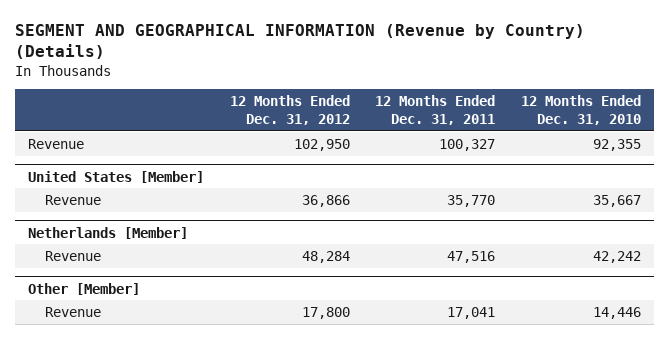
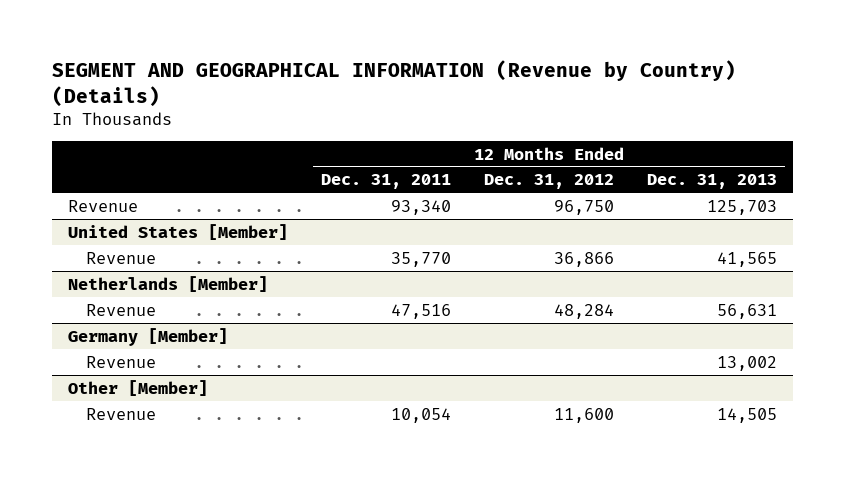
[520,95,641,125] 12 Months Ended Dec. 31, 2010 -> none
none -> [646,174,777,190] Dec. 31, 2013
[293,138,350,151] 102,950 -> [553,199,614,215] 96,750
[439,138,496,151] 100,327 -> [390,199,451,215] 93,340
none -> [68,327,229,346] Germany [Member]
none -> [85,355,156,368] Revenue
[301,306,350,319] 17,800 -> [553,407,614,423] 11,600
[447,306,496,319] 17,041 -> [390,407,451,423] 10,054

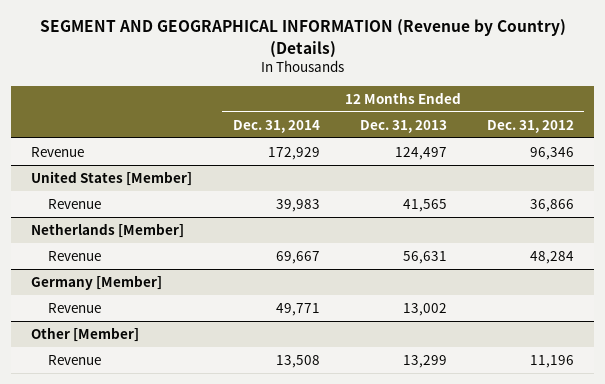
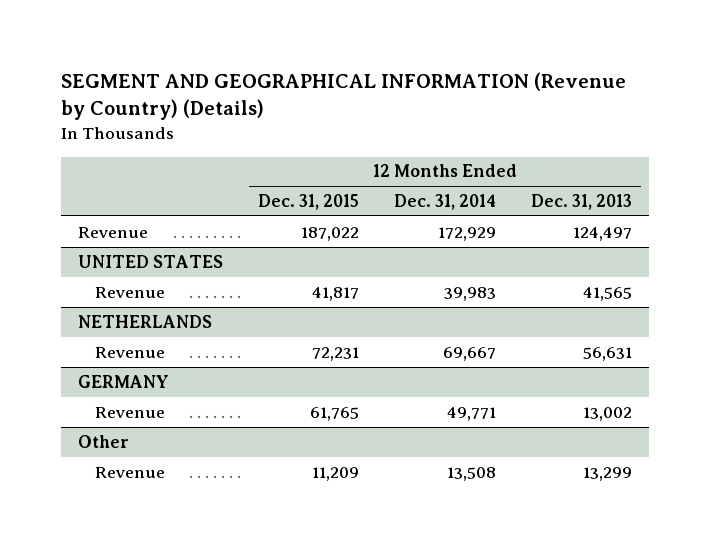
[486,119,574,133] Dec. 31, 2012 -> none
none -> [258,193,360,210] Dec. 31, 2015
[31,170,193,186] United States [Member] -> [78,254,224,268] UNITED STATES
[31,222,185,238] Netherlands [Member] -> [78,314,213,328] NETHERLANDS
[31,274,163,290] Germany [Member] -> [78,374,170,388] GERMANY
[31,326,140,342] Other [Member] -> [78,434,130,448] Other

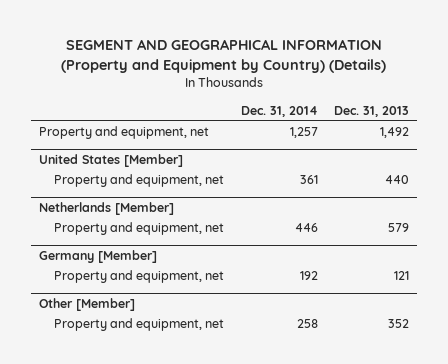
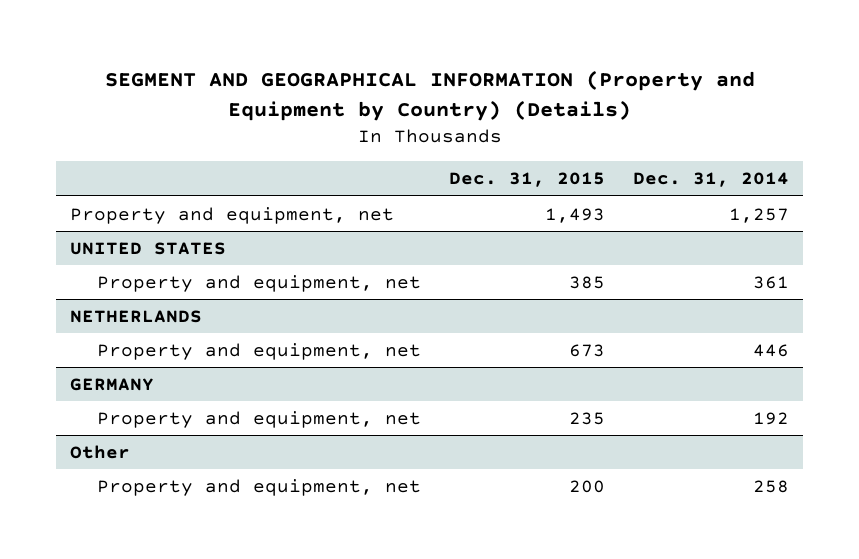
[333,105,409,117] Dec. 31, 2013 -> none
none -> [449,172,606,188] Dec. 31, 2015
[38,153,183,167] United States [Member] -> [70,241,227,255] UNITED STATES
[38,201,174,215] Netherlands [Member] -> [70,309,203,323] NETHERLANDS
[38,249,157,263] Germany [Member] -> [70,377,155,391] GERMANY
[38,297,135,311] Other [Member] -> [70,444,131,459] Other

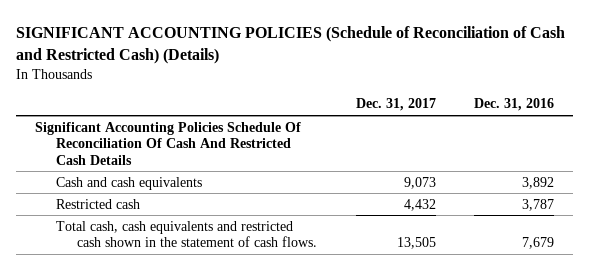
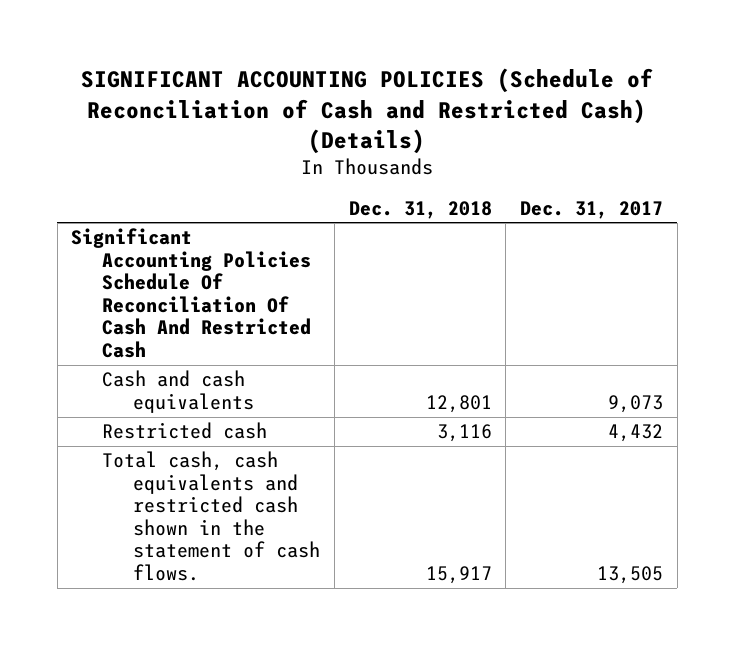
[473,98,554,112] Dec. 31, 2016 -> none
none -> [348,200,492,219] Dec. 31, 2018
[35,121,302,165] Significant Accounting Policies Schedule Of Reconciliation Of Cash And Restricted Cash Details -> [71,228,312,358] Significant Accounting Policies Schedule Of Reconciliation Of Cash And Restricted Cash

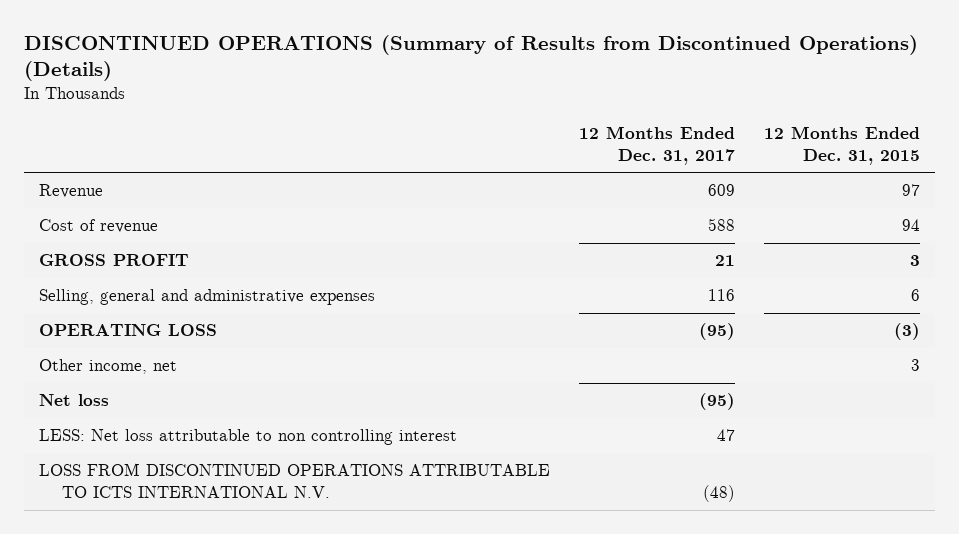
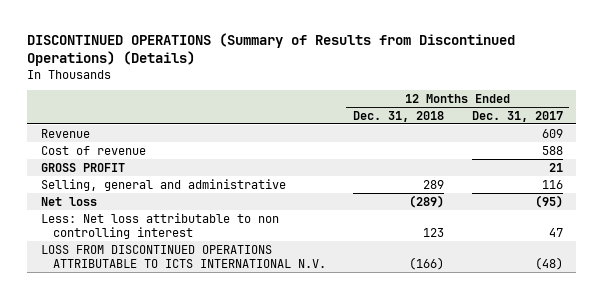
[764,125,921,165] 12 Months Ended Dec. 31, 2015 -> none
none -> [353,110,445,122] Dec. 31, 2018
[38,324,217,337] OPERATING LOSS -> none
[38,359,177,375] Other income, net -> none
[38,289,375,306] Selling, general and administrative expenses -> [40,178,286,191] Selling, general and administrative
[38,429,457,446] LESS: Net loss attributable to non controlling interest -> [40,212,279,239] Less: Net loss attributable to non controlling interest

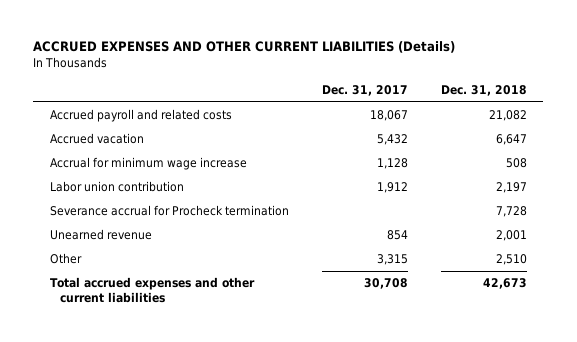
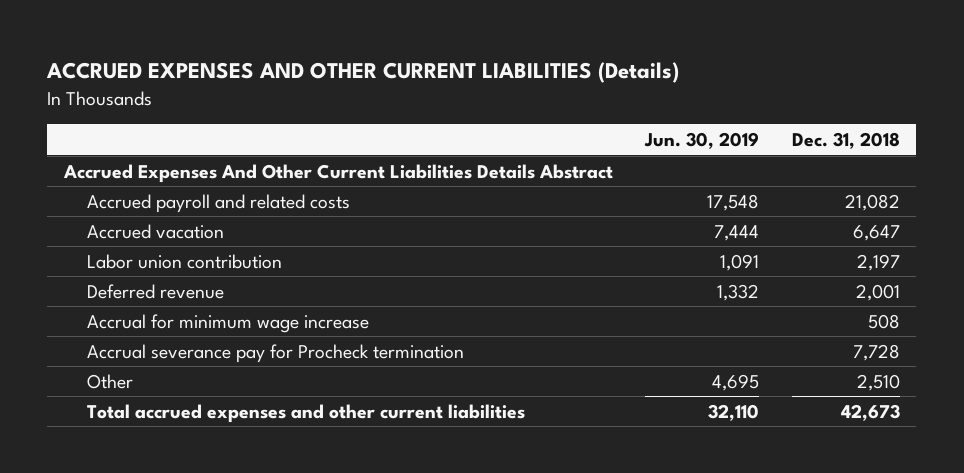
[321,85,408,97] Dec. 31, 2017 -> none
none -> [644,131,760,149] Jun. 30, 2019
none -> [62,163,613,183] Accrued Expenses And Other Current Liabilities Details Abstract
[49,229,152,241] Unearned revenue -> none
none -> [87,283,225,299] Deferred revenue
[49,157,247,171] Accrual for minimum wage increase -> [87,313,370,333] Accrual for minimum wage increase
[49,205,289,217] Severance accrual for Procheck termination -> [87,343,465,363] Accrual severance pay for Procheck termination

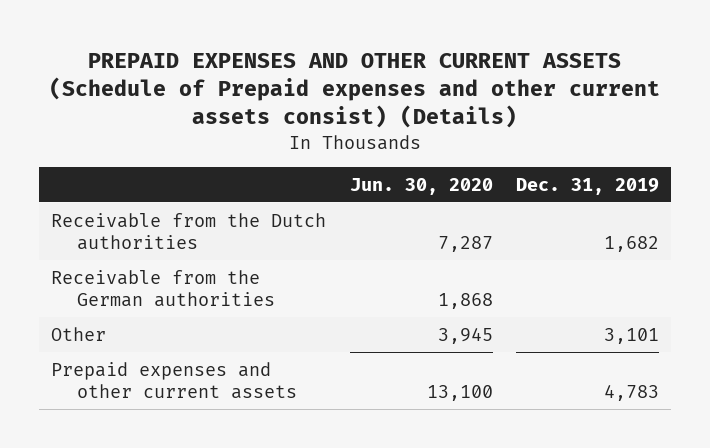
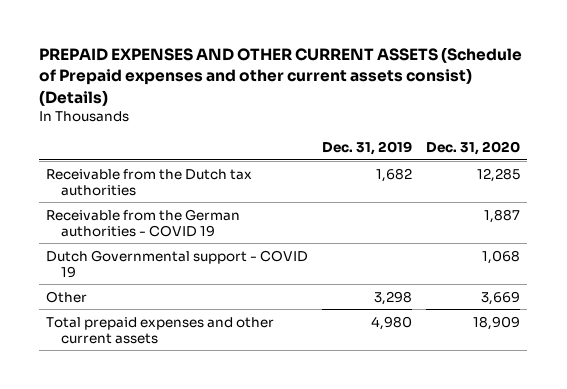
[349,177,493,195] Jun. 30, 2020 -> none
none -> [426,141,521,156] Dec. 31, 2020
[51,212,327,250] Receivable from the Dutch authorities -> [46,168,253,196] Receivable from the Dutch tax authorities
[51,269,276,307] Receivable from the German authorities -> [46,208,241,237] Receivable from the German authorities - COVID 19
none -> [46,249,309,278] Dutch Governmental support - COVID 19
[604,327,660,344] 3,101 -> [374,290,413,305] 3,298
[51,361,298,399] Prepaid expenses and other current assets -> [46,316,275,344] Total prepaid expenses and other current assets
[604,384,660,401] 4,783 -> [371,315,413,330] 4,980

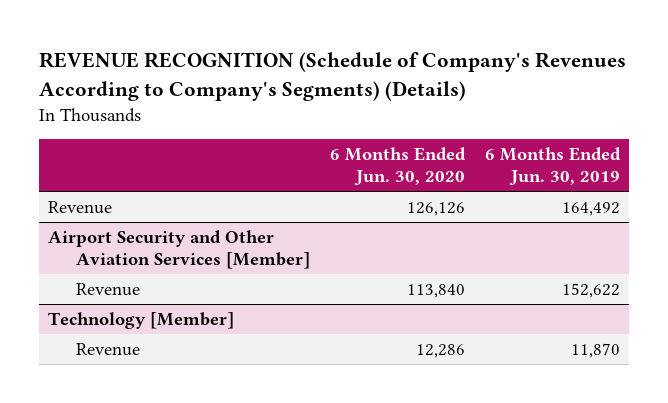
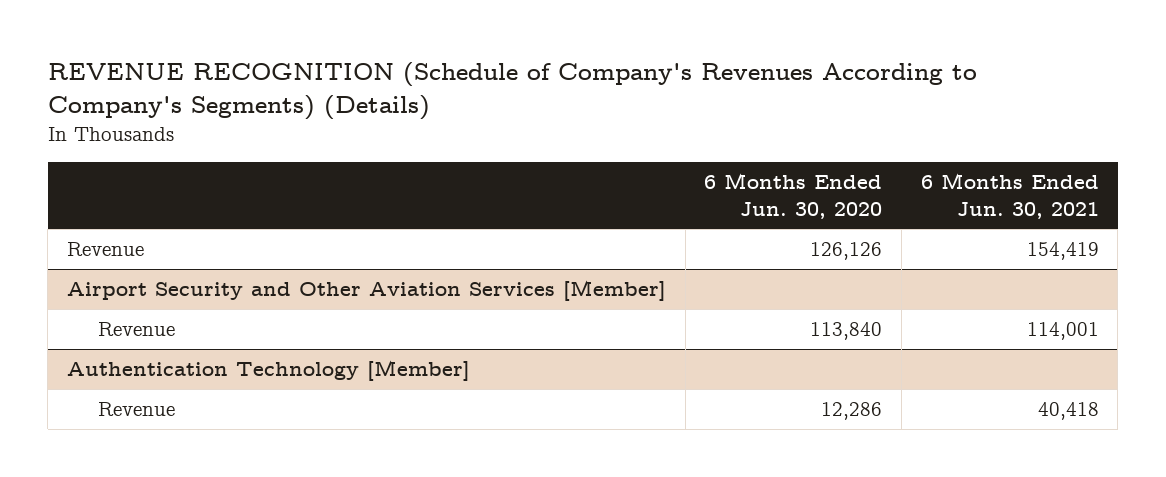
[484,147,621,186] 6 Months Ended Jun. 30, 2019 -> none
none -> [920,173,1099,219] 6 Months Ended Jun. 30, 2021
[48,312,235,330] Technology [Member] -> [66,360,470,382] Authentication Technology [Member]

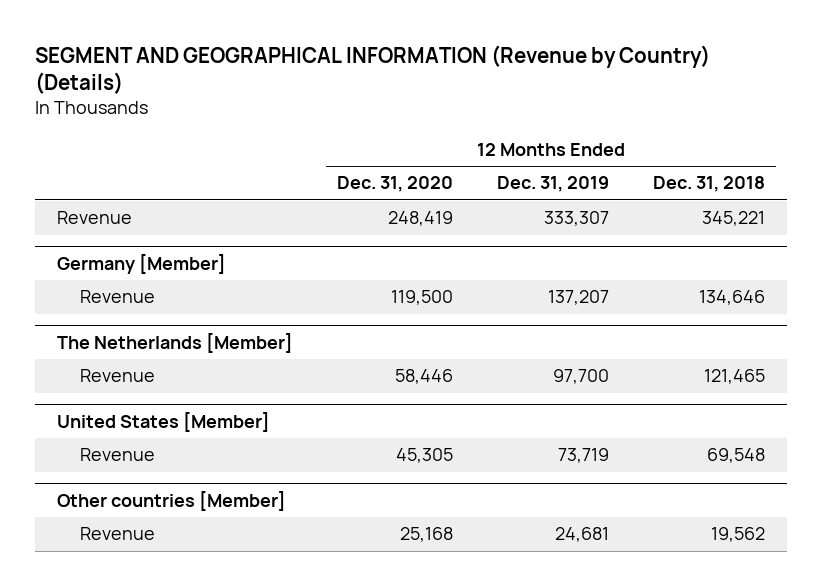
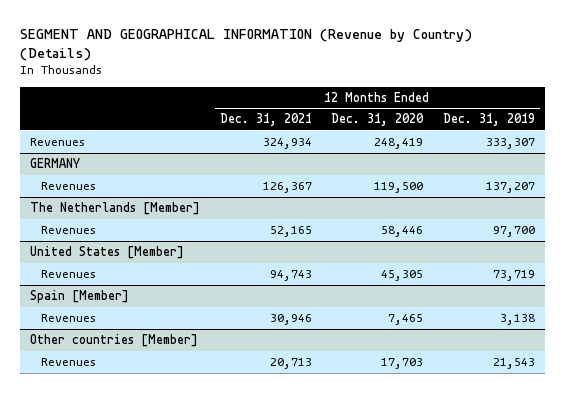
[653,176,766,193] Dec. 31, 2018 -> none
none -> [219,113,312,127] Dec. 31, 2021
[56,211,132,225] Revenue -> [29,137,85,146] Revenues
[56,253,226,274] Germany [Member] -> [29,157,80,168] GERMANY
[80,290,156,304] Revenue -> [40,181,96,190] Revenues
[80,369,156,383] Revenue -> [40,225,96,234] Revenues
[80,448,156,462] Revenue -> [40,269,96,278] Revenues
none -> [29,289,129,303] Spain [Member]
none -> [40,313,96,322] Revenues
[80,527,156,541] Revenue -> none
none -> [40,357,96,366] Revenues

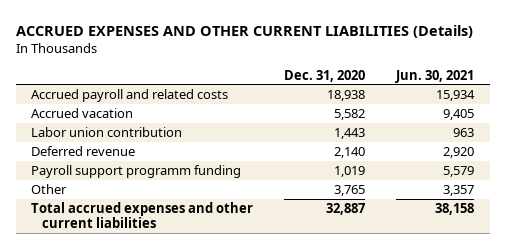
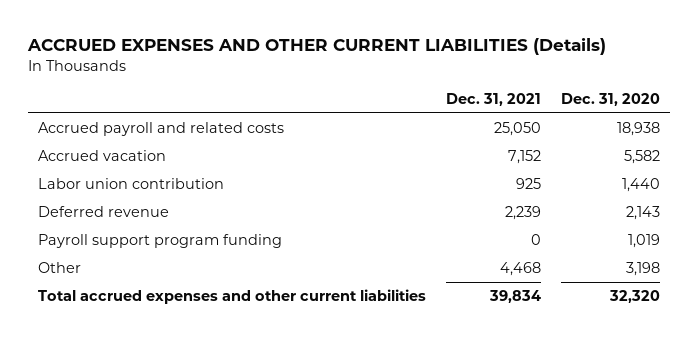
[395,69,475,83] Jun. 30, 2021 -> none
none -> [445,93,541,107] Dec. 31, 2021
[334,127,366,139] 1,443 -> [621,177,660,192] 1,440
[334,146,366,158] 2,140 -> [625,205,660,220] 2,143
[31,164,242,178] Payroll support programm funding -> [37,233,282,248] Payroll support program funding
[334,184,366,196] 3,765 -> [625,261,660,276] 3,198
[326,202,366,215] 32,887 -> [608,289,660,303] 32,320

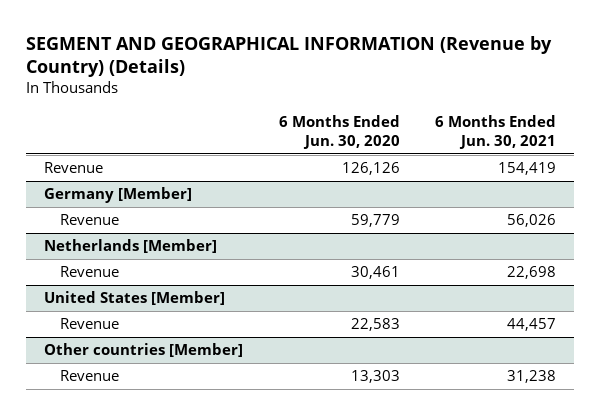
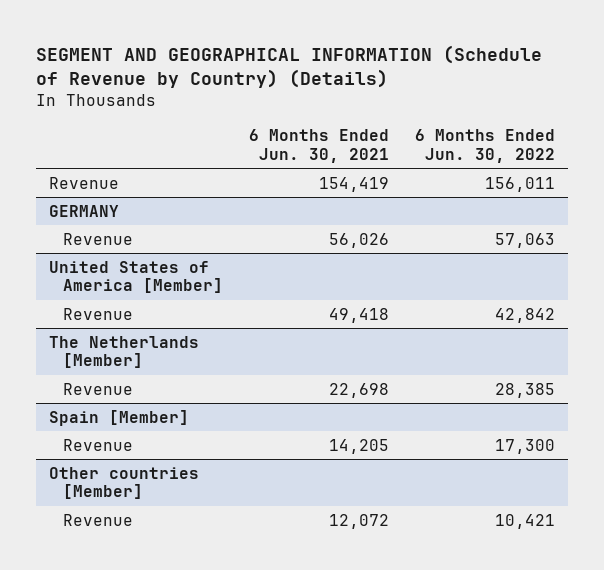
[26,35,553,78] SEGMENT AND GEOGRAPHICAL INFORMATION (Revenue by Country) (Details) -> [36,44,543,88] SEGMENT AND GEOGRAPHICAL INFORMATION (Schedule of Revenue by Country) (Details)
[278,115,400,149] 6 Months Ended Jun. 30, 2020 -> none
none -> [414,129,555,164] 6 Months Ended Jun. 30, 2022
[44,187,193,204] Germany [Member] -> [49,204,120,217] GERMANY
none -> [49,260,223,294] United States of America [Member]
none -> [62,307,133,320] Revenue
[44,239,218,254] Netherlands [Member] -> [49,335,200,369] The Netherlands [Member]
[44,291,226,306] United States [Member] -> none
none -> [49,409,190,426] Spain [Member]
[507,318,557,332] 44,457 -> [328,438,389,454] 14,205
[507,370,557,384] 31,238 -> [328,513,389,529] 12,072

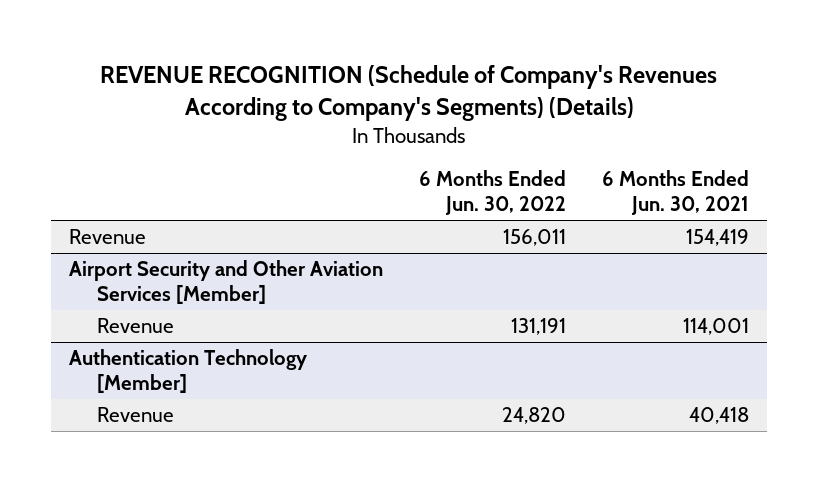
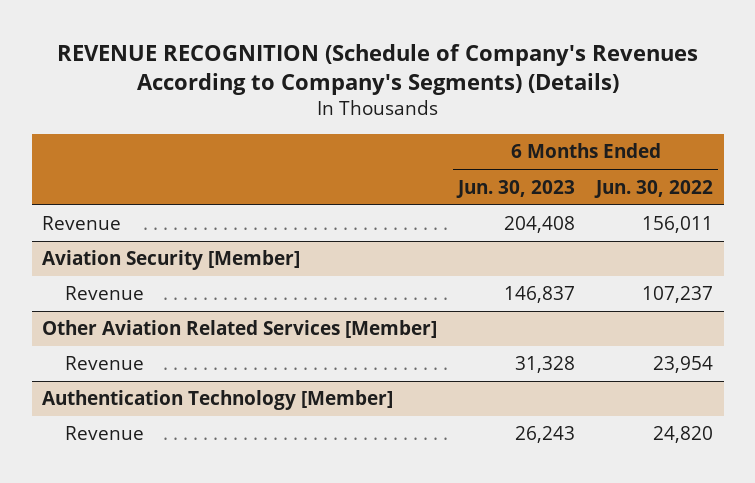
[601,170,749,216] 6 Months Ended Jun. 30, 2021 -> none
none -> [456,179,576,198] Jun. 30, 2023
[69,260,384,305] Airport Security and Other Aviation Services [Member] -> [42,250,301,271] Aviation Security [Member]
[511,318,567,336] 131,191 -> [642,286,714,304] 107,237
none -> [42,320,438,339] Other Aviation Related Services [Member]
none -> [65,356,145,371] Revenue

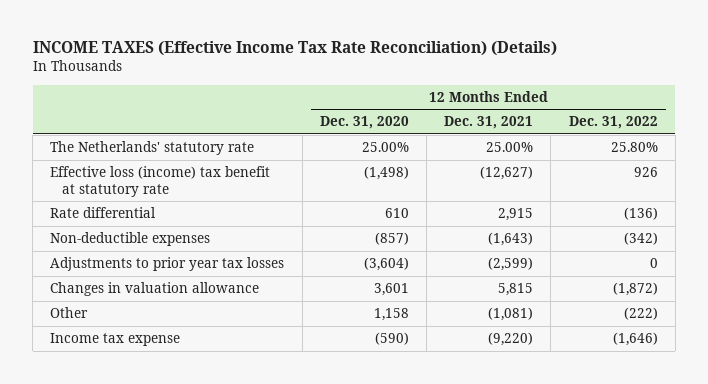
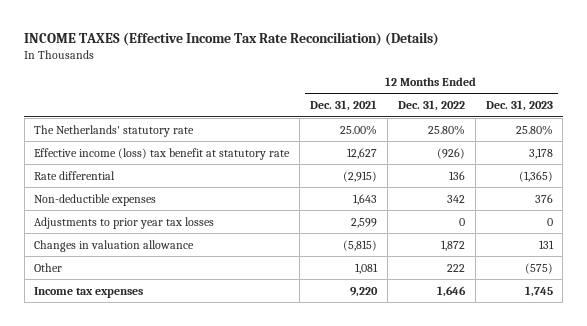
[319,116,409,130] Dec. 31, 2020 -> none
none -> [485,100,553,112] Dec. 31, 2023
[50,166,271,197] Effective loss (income) tax benefit at statutory rate -> [34,147,291,160] Effective income (loss) tax benefit at statutory rate
[480,166,534,181] (12,627) -> [347,147,378,159] 12,627
[633,167,658,178] 926 -> [436,147,465,159] (926)
[498,208,534,222] 2,915 -> [343,170,378,182] (2,915)
[623,207,658,221] (136) -> [448,170,465,180] 136
[488,232,534,247] (1,643) -> [353,193,378,205] 1,643
[623,232,658,246] (342) -> [446,194,465,203] 342
[488,257,534,272] (2,599) -> [351,217,378,228] 2,599
[498,283,534,297] 5,815 -> [343,239,378,251] (5,815)
[612,282,658,297] (1,872) -> [440,239,465,251] 1,872
[488,307,534,322] (1,081) -> [355,262,379,274] 1,081
[623,307,658,321] (222) -> [446,263,465,272] 222
[50,333,181,347] Income tax expense -> [34,286,144,298] Income tax expenses
[488,332,534,347] (9,220) -> [350,286,379,297] 9,220
[612,332,658,347] (1,646) -> [436,285,466,297] 1,646

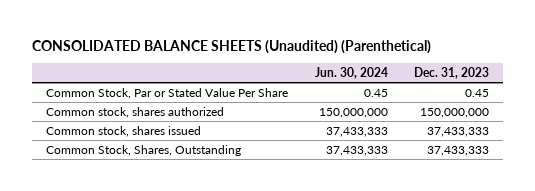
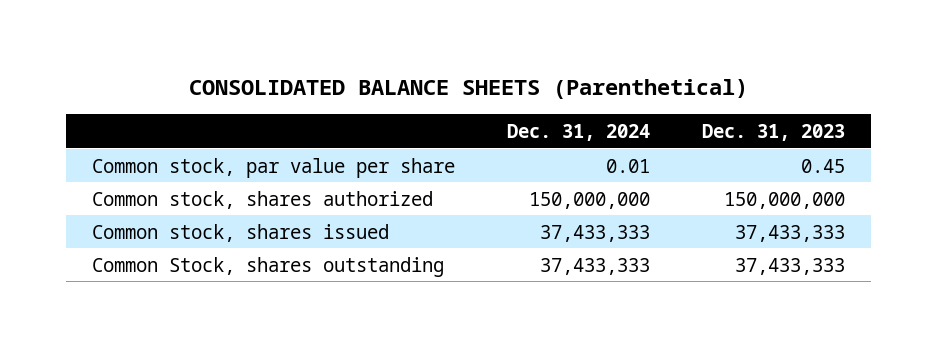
[32,39,432,54] CONSOLIDATED BALANCE SHEETS (Unaudited) (Parenthetical) -> [188,79,748,100] CONSOLIDATED BALANCE SHEETS (Parenthetical)
[314,66,388,79] Jun. 30, 2024 -> none
none -> [507,123,651,141] Dec. 31, 2024
[45,87,288,99] Common Stock, Par or Stated Value Per Share -> [91,157,455,178] Common stock, par value per share
[45,144,241,156] Common Stock, Shares, Outstanding -> [91,256,444,277] Common Stock, shares outstanding

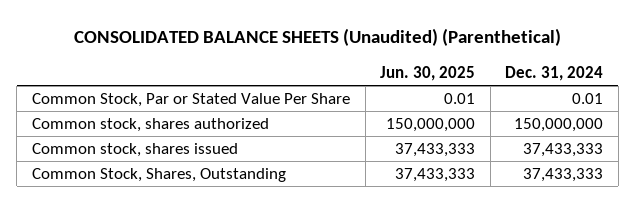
[188,79,748,100] CONSOLIDATED BALANCE SHEETS (Parenthetical) -> [73,27,561,46] CONSOLIDATED BALANCE SHEETS (Unaudited) (Parenthetical)
[702,123,846,141] Dec. 31, 2023 -> none
none -> [380,65,476,81] Jun. 30, 2025
[91,157,455,178] Common stock, par value per share -> [31,93,350,108] Common Stock, Par or Stated Value Per Share
[91,256,444,277] Common Stock, shares outstanding -> [31,168,286,183] Common Stock, Shares, Outstanding

